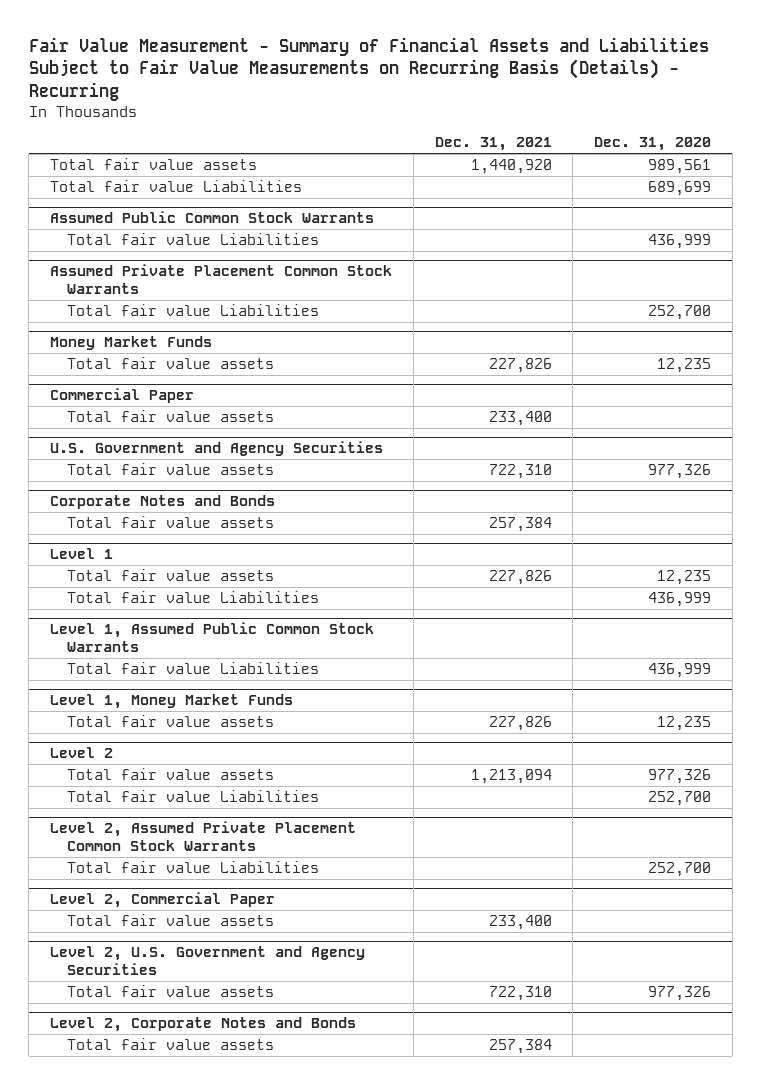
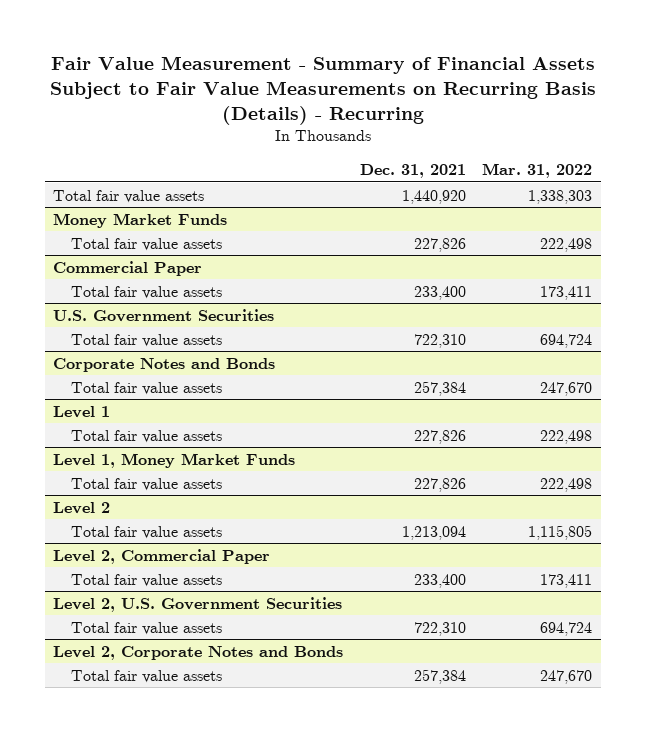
[28,36,709,101] Fair Value Measurement - Summary of Financial Assets and Liabilities Subject to Fair Value Measurements on Recurring Basis (Details) - Recurring -> [49,55,596,125] Fair Value Measurement - Summary of Financial Assets Subject to Fair Value Measurements on Recurring Basis (Details) - Recurring
[594,137,712,152] Dec. 31, 2020 -> none
none -> [482,163,593,179] Mar. 31, 2022
[50,180,303,193] Total fair value Liabilities -> none
[50,211,375,224] Assumed Public Common Stock Warrants -> none
[66,233,319,246] Total fair value Liabilities -> none
[50,264,393,295] Assumed Private Placement Common Stock Warrants -> none
[66,304,319,317] Total fair value Liabilities -> none
[50,441,384,457] U.S. Government and Agency Securities -> [53,308,275,322] U.S. Government Securities
[66,591,319,604] Total fair value Liabilities -> none
[50,622,375,653] Level 1, Assumed Public Common Stock Warrants -> none
[66,662,319,675] Total fair value Liabilities -> none
[66,790,319,803] Total fair value Liabilities -> none
[50,821,357,852] Level 2, Assumed Private Placement Common Stock Warrants -> none
[66,861,319,874] Total fair value Liabilities -> none
[50,946,366,976] Level 2, U.S. Government and Agency Securities -> [53,596,343,612] Level 2, U.S. Government Securities

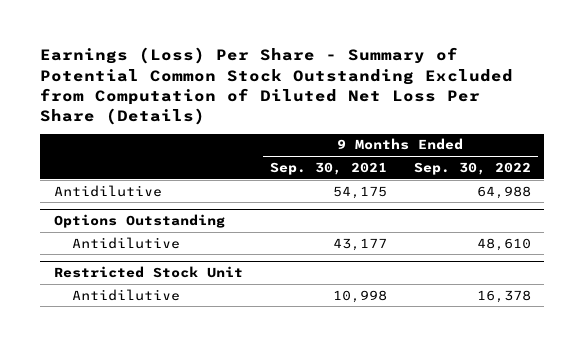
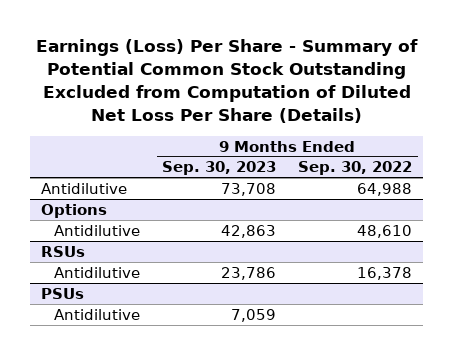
[269,161,387,175] Sep. 30, 2021 -> none
none -> [162,161,277,176] Sep. 30, 2023
[53,214,225,229] Options Outstanding -> [40,203,107,218] Options
[53,266,243,279] Restricted Stock Unit -> [40,245,85,257] RSUs
none -> [40,287,84,299] PSUs
none -> [53,308,140,320] Antidilutive

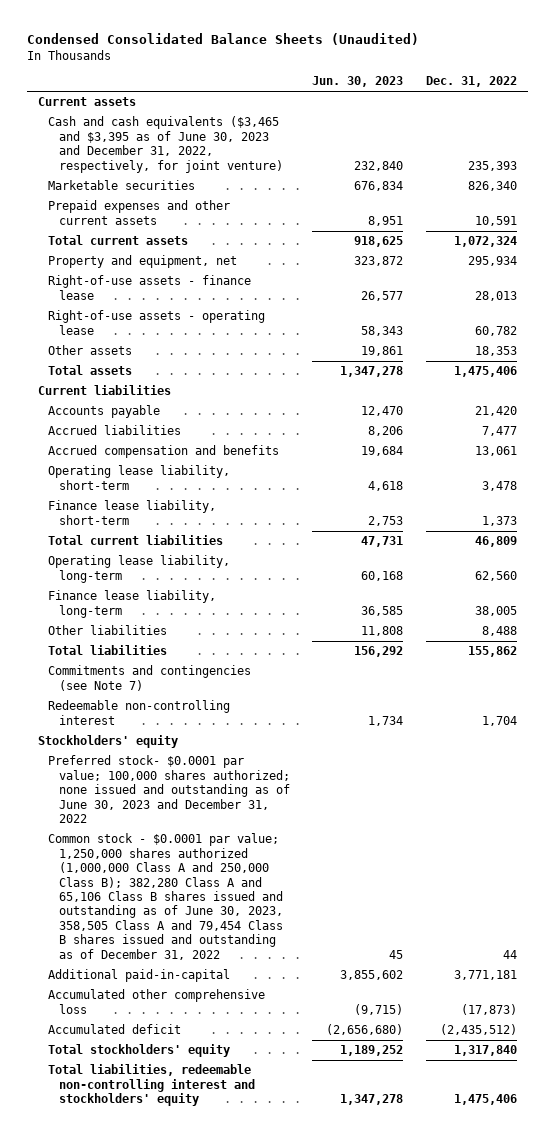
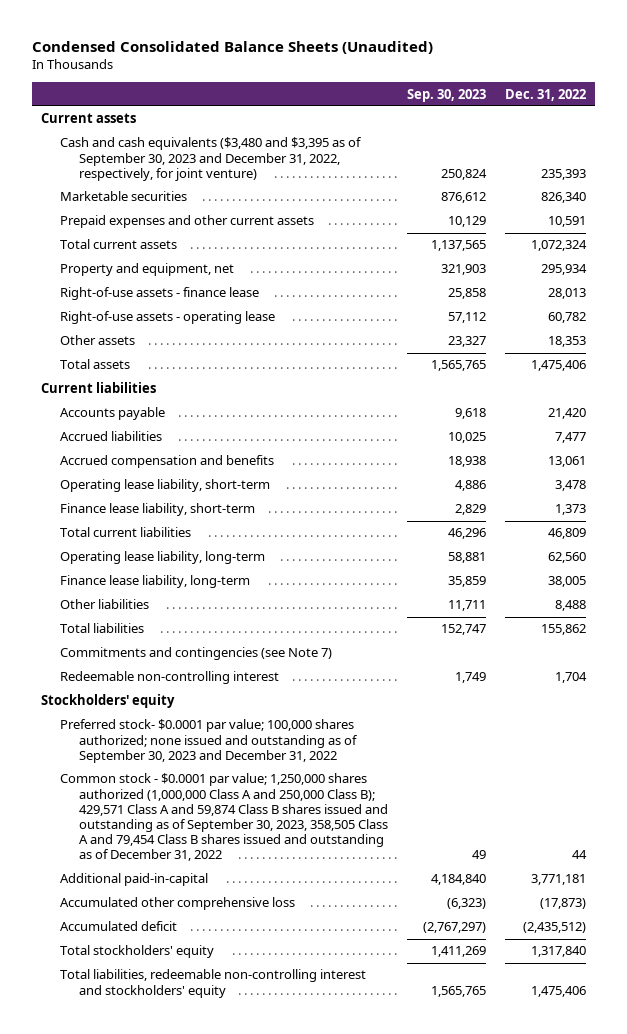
[312,76,404,88] Jun. 30, 2023 -> none
none -> [406,88,486,102] Sep. 30, 2023
[48,116,283,173] Cash and cash equivalents ($3,465 and $3,395 as of June 30, 2023 and December 31, 2022, respectively, for joint venture) -> [59,137,362,181] Cash and cash equivalents ($3,480 and $3,395 as of September 30, 2023 and December 31, 2022, respectively, for joint venture)
[48,755,290,824] Preferred stock- $0.0001 par value; 100,000 shares authorized; none issued and outstanding as of June 30, 2023 and December 31, 2022 -> [59,719,358,763] Preferred stock- $0.0001 par value; 100,000 shares authorized; none issued and outstanding as of September 30, 2023 and December 31, 2022
[48,833,283,960] Common stock - $0.0001 par value; 1,250,000 shares authorized (1,000,000 Class A and 250,000 Class B); 382,280 Class A and 65,106 Class B shares issued and outstanding as of June 30, 2023, 358,505 Class A and 79,454 Class B shares issued and outstanding as of December 31, 2022 -> [59,773,388,862] Common stock - $0.0001 par value; 1,250,000 shares authorized (1,000,000 Class A and 250,000 Class B); 429,571 Class A and 59,874 Class B shares issued and outstanding as of September 30, 2023, 358,505 Class A and 79,454 Class B shares issued and outstanding as of December 31, 2022

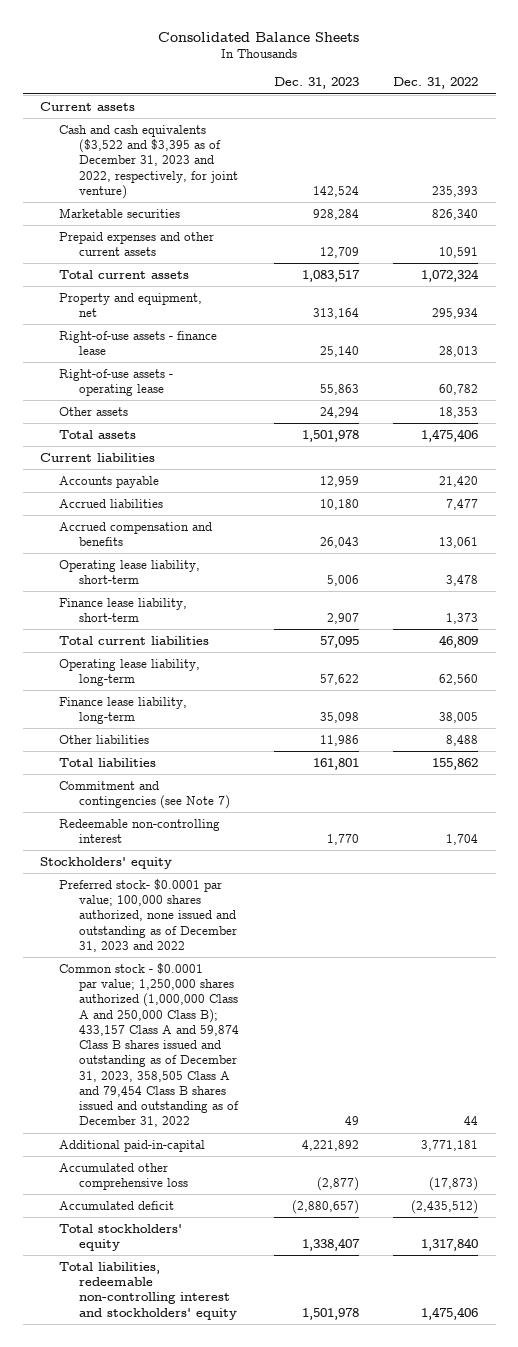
[31,40,433,54] Condensed Consolidated Balance Sheets (Unaudited) -> [158,31,360,42] Consolidated Balance Sheets
[406,88,486,102] Sep. 30, 2023 -> none
none -> [273,77,359,90] Dec. 31, 2023
[59,137,362,181] Cash and cash equivalents ($3,480 and $3,395 as of September 30, 2023 and December 31, 2022, respectively, for joint venture) -> [59,124,238,199] Cash and cash equivalents ($3,522 and $3,395 as of December 31, 2023 and 2022, respectively, for joint venture)
[59,647,332,661] Commitments and contingencies (see Note 7) -> [59,780,230,810] Commitment and contingencies (see Note 7)
[59,719,358,763] Preferred stock- $0.0001 par value; 100,000 shares authorized; none issued and outstanding as of September 30, 2023 and December 31, 2022 -> [59,878,237,952] Preferred stock- $0.0001 par value; 100,000 shares authorized, none issued and outstanding as of December 31, 2023 and 2022
[59,773,388,862] Common stock - $0.0001 par value; 1,250,000 shares authorized (1,000,000 Class A and 250,000 Class B); 429,571 Class A and 59,874 Class B shares issued and outstanding as of September 30, 2023, 358,505 Class A and 79,454 Class B shares issued and outstanding as of December 31, 2022 -> [59,962,239,1128] Common stock - $0.0001 par value; 1,250,000 shares authorized (1,000,000 Class A and 250,000 Class B); 433,157 Class A and 59,874 Class B shares issued and outstanding as of December 31, 2023, 358,505 Class A and 79,454 Class B shares issued and outstanding as of December 31, 2022

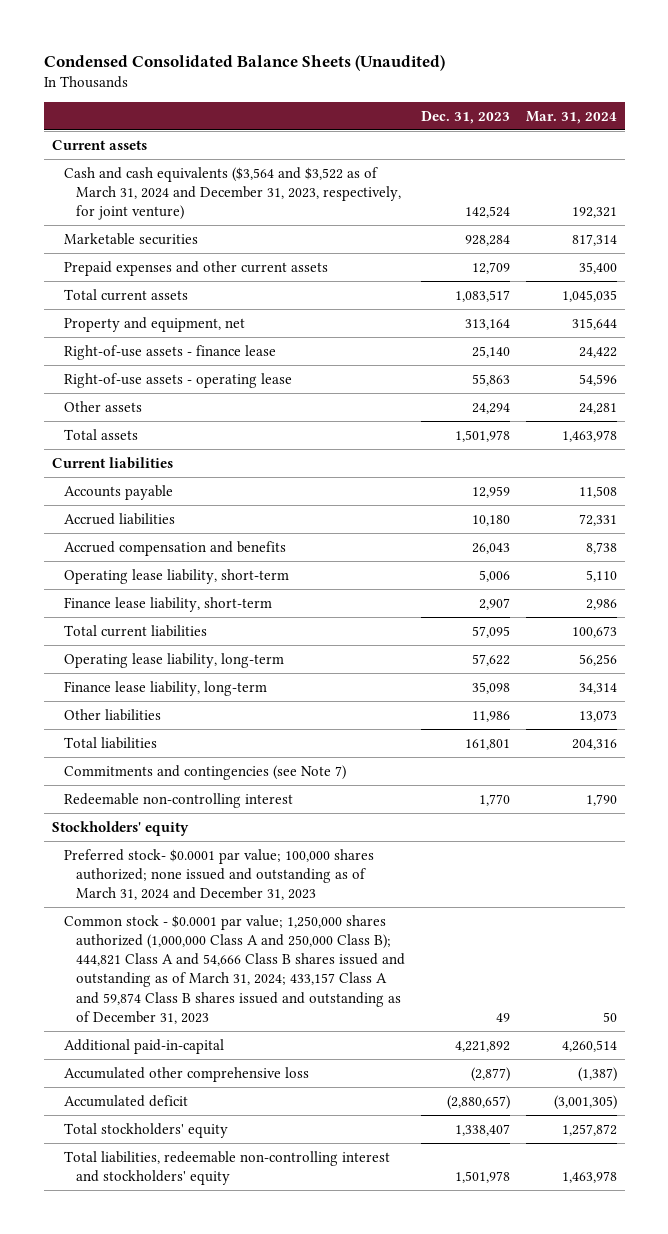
[158,31,360,42] Consolidated Balance Sheets -> [43,54,445,71] Condensed Consolidated Balance Sheets (Unaudited)
[393,77,479,90] Dec. 31, 2022 -> none
none -> [525,110,617,124] Mar. 31, 2024
[59,124,238,199] Cash and cash equivalents ($3,522 and $3,395 as of December 31, 2023 and 2022, respectively, for joint venture) -> [63,166,402,221] Cash and cash equivalents ($3,564 and $3,522 as of March 31, 2024 and December 31, 2023, respectively, for joint venture)
[59,780,230,810] Commitment and contingencies (see Note 7) -> [63,764,346,780] Commitments and contingencies (see Note 7)
[59,878,237,952] Preferred stock- $0.0001 par value; 100,000 shares authorized, none issued and outstanding as of December 31, 2023 and 2022 -> [63,848,374,901] Preferred stock- $0.0001 par value; 100,000 shares authorized; none issued and outstanding as of March 31, 2024 and December 31, 2023
[59,962,239,1128] Common stock - $0.0001 par value; 1,250,000 shares authorized (1,000,000 Class A and 250,000 Class B); 433,157 Class A and 59,874 Class B shares issued and outstanding as of December 31, 2023, 358,505 Class A and 79,454 Class B shares issued and outstanding as of December 31, 2022 -> [63,914,406,1024] Common stock - $0.0001 par value; 1,250,000 shares authorized (1,000,000 Class A and 250,000 Class B); 444,821 Class A and 54,666 Class B shares issued and outstanding as of March 31, 2024; 433,157 Class A and 59,874 Class B shares issued and outstanding as of December 31, 2023

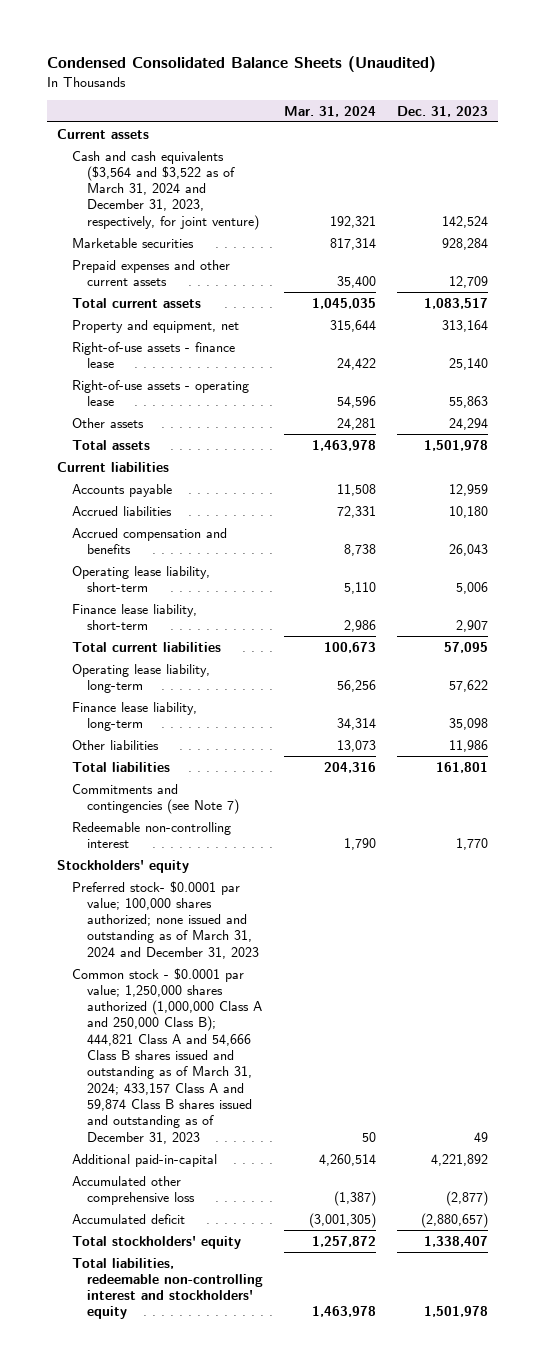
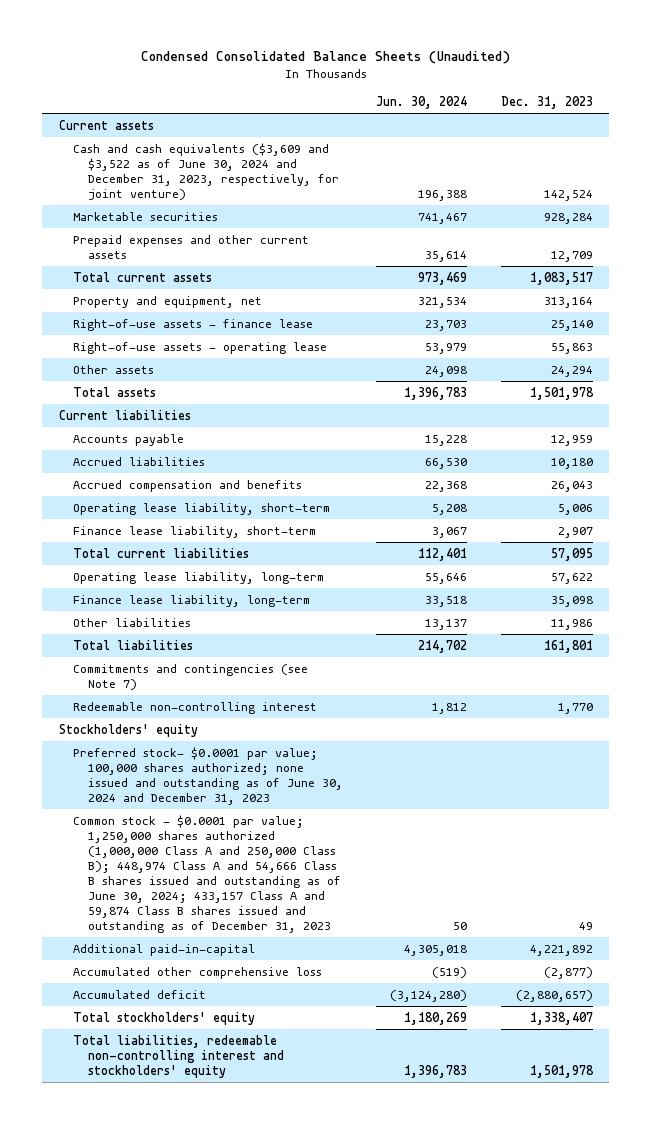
[283,105,376,117] Mar. 31, 2024 -> none
none -> [376,96,468,110] Jun. 30, 2024
[72,150,259,230] Cash and cash equivalents ($3,564 and $3,522 as of March 31, 2024 and December 31, 2023, respectively, for joint venture) -> [73,142,340,200] Cash and cash equivalents ($3,609 and $3,522 as of June 30, 2024 and December 31, 2023, respectively, for joint venture)
[72,880,259,959] Preferred stock- $0.0001 par value; 100,000 shares authorized; none issued and outstanding as of March 31, 2024 and December 31, 2023 -> [73,746,344,805] Preferred stock- $0.0001 par value; 100,000 shares authorized; none issued and outstanding as of June 30, 2024 and December 31, 2023
[72,967,262,1144] Common stock - $0.0001 par value; 1,250,000 shares authorized (1,000,000 Class A and 250,000 Class B); 444,821 Class A and 54,666 Class B shares issued and outstanding as of March 31, 2024; 433,157 Class A and 59,874 Class B shares issued and outstanding as of December 31, 2023 -> [73,814,342,933] Common stock - $0.0001 par value; 1,250,000 shares authorized (1,000,000 Class A and 250,000 Class B); 448,974 Class A and 54,666 Class B shares issued and outstanding as of June 30, 2024; 433,157 Class A and 59,874 Class B shares issued and outstanding as of December 31, 2023

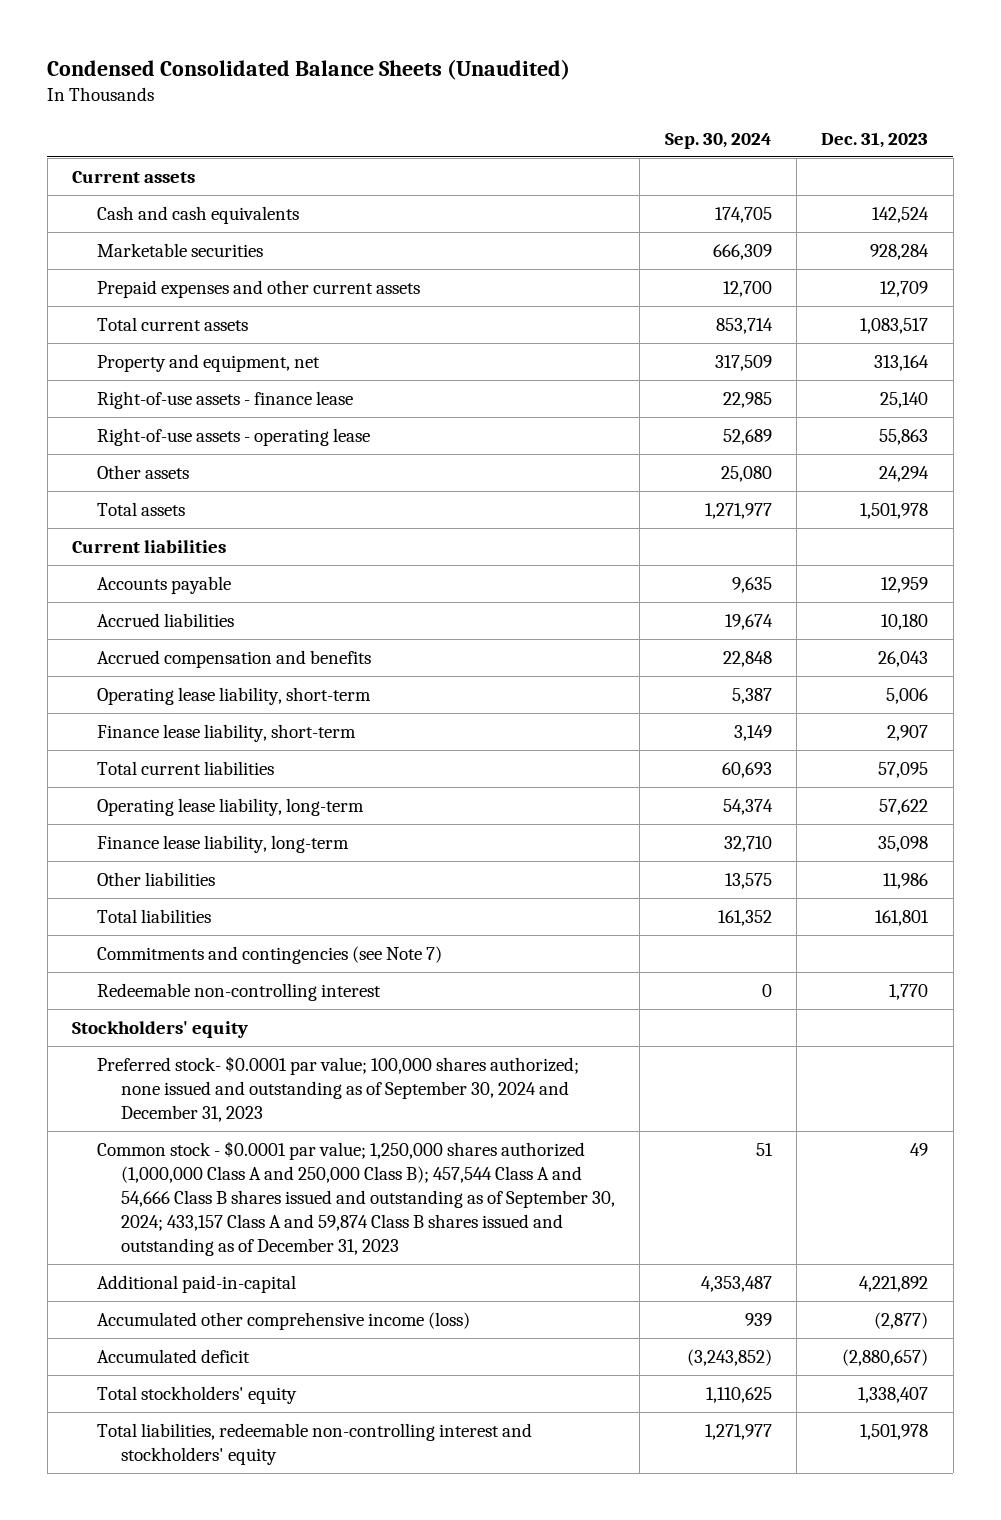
[376,96,468,110] Jun. 30, 2024 -> none
none -> [664,132,772,149] Sep. 30, 2024
[73,142,340,200] Cash and cash equivalents ($3,609 and $3,522 as of June 30, 2024 and December 31, 2023, respectively, for joint venture) -> [96,205,299,224] Cash and cash equivalents
[73,746,344,805] Preferred stock- $0.0001 par value; 100,000 shares authorized; none issued and outstanding as of June 30, 2024 and December 31, 2023 -> [96,1055,579,1122] Preferred stock- $0.0001 par value; 100,000 shares authorized; none issued and outstanding as of September 30, 2024 and December 31, 2023
[73,814,342,933] Common stock - $0.0001 par value; 1,250,000 shares authorized (1,000,000 Class A and 250,000 Class B); 448,974 Class A and 54,666 Class B shares issued and outstanding as of June 30, 2024; 433,157 Class A and 59,874 Class B shares issued and outstanding as of December 31, 2023 -> [96,1140,615,1256] Common stock - $0.0001 par value; 1,250,000 shares authorized (1,000,000 Class A and 250,000 Class B); 457,544 Class A and 54,666 Class B shares issued and outstanding as of September 30, 2024; 433,157 Class A and 59,874 Class B shares issued and outstanding as of December 31, 2023
[73,966,323,979] Accumulated other comprehensive loss -> [96,1311,470,1330] Accumulated other comprehensive income (loss)

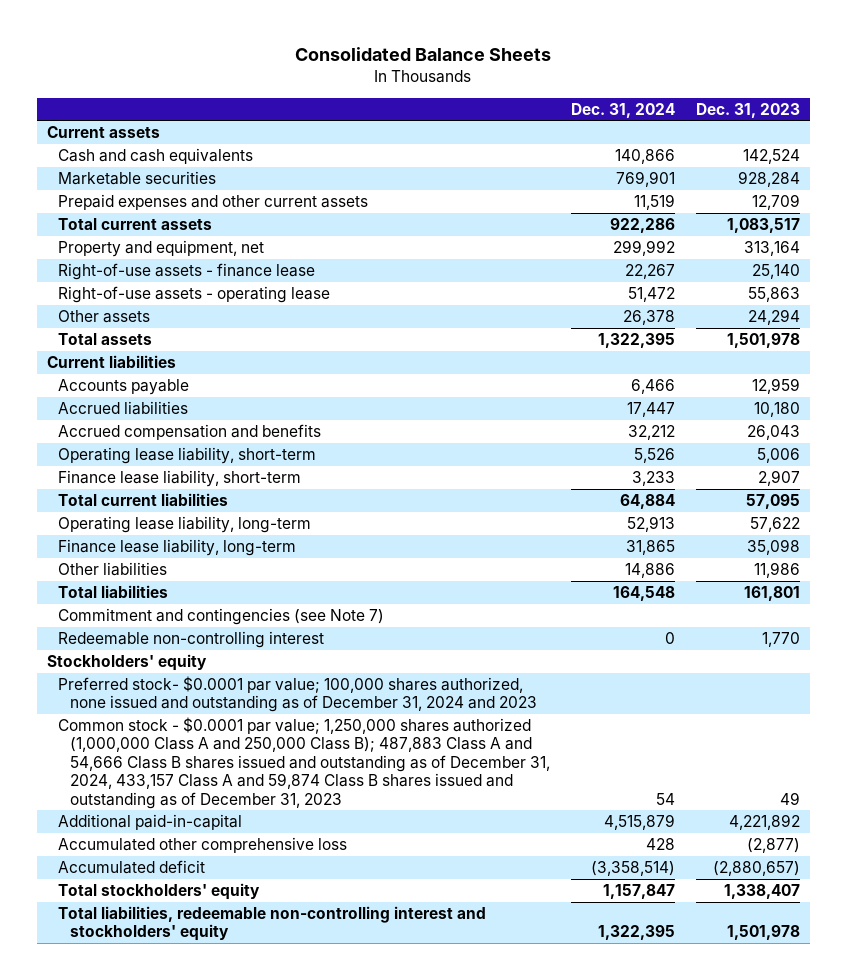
[47,59,571,81] Condensed Consolidated Balance Sheets (Unaudited) -> [295,46,552,61] Consolidated Balance Sheets
[664,132,772,149] Sep. 30, 2024 -> none
none -> [570,102,675,118] Dec. 31, 2024
[96,945,442,964] Commitments and contingencies (see Note 7) -> [58,607,385,625] Commitment and contingencies (see Note 7)
[96,1055,579,1122] Preferred stock- $0.0001 par value; 100,000 shares authorized; none issued and outstanding as of September 30, 2024 and December 31, 2023 -> [58,675,537,713] Preferred stock- $0.0001 par value; 100,000 shares authorized, none issued and outstanding as of December 31, 2024 and 2023
[96,1140,615,1256] Common stock - $0.0001 par value; 1,250,000 shares authorized (1,000,000 Class A and 250,000 Class B); 457,544 Class A and 54,666 Class B shares issued and outstanding as of September 30, 2024; 433,157 Class A and 59,874 Class B shares issued and outstanding as of December 31, 2023 -> [58,716,550,809] Common stock - $0.0001 par value; 1,250,000 shares authorized (1,000,000 Class A and 250,000 Class B); 487,883 Class A and 54,666 Class B shares issued and outstanding as of December 31, 2024, 433,157 Class A and 59,874 Class B shares issued and outstanding as of December 31, 2023
[96,1311,470,1330] Accumulated other comprehensive income (loss) -> [58,836,348,853] Accumulated other comprehensive loss

